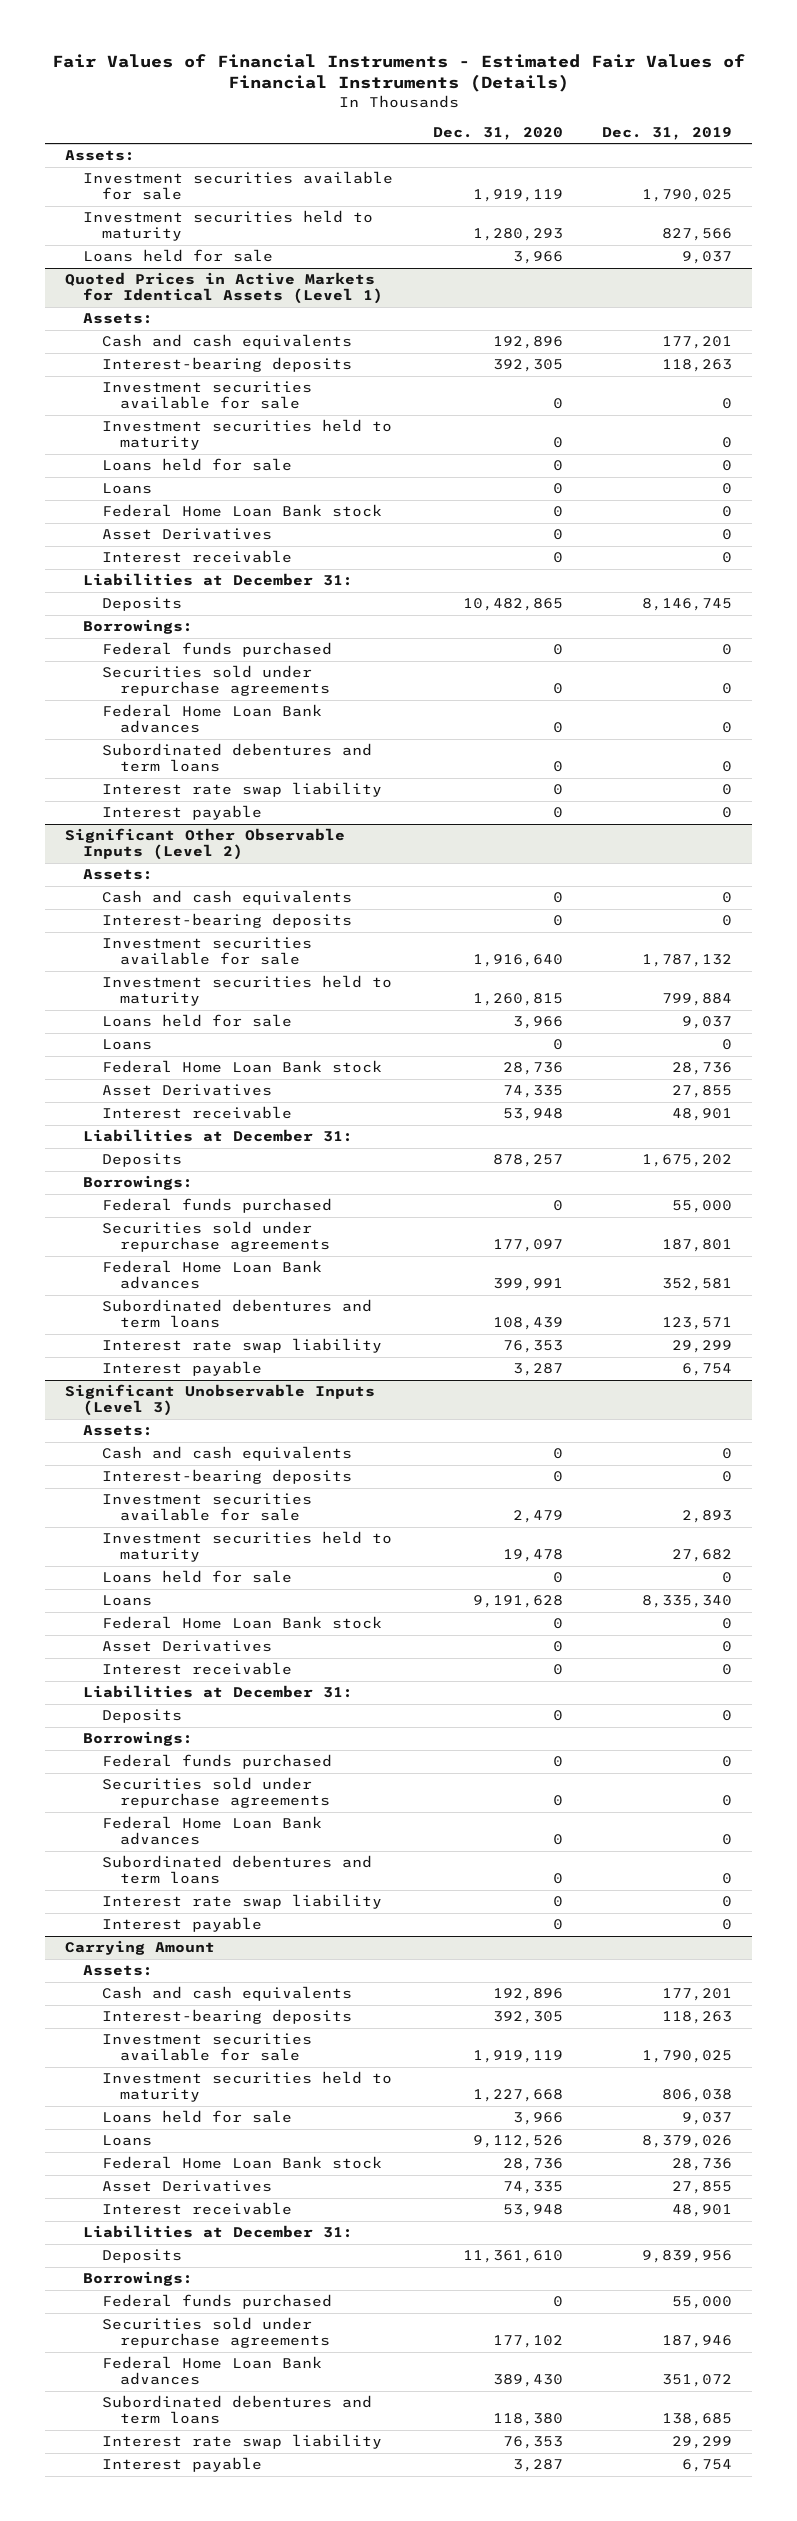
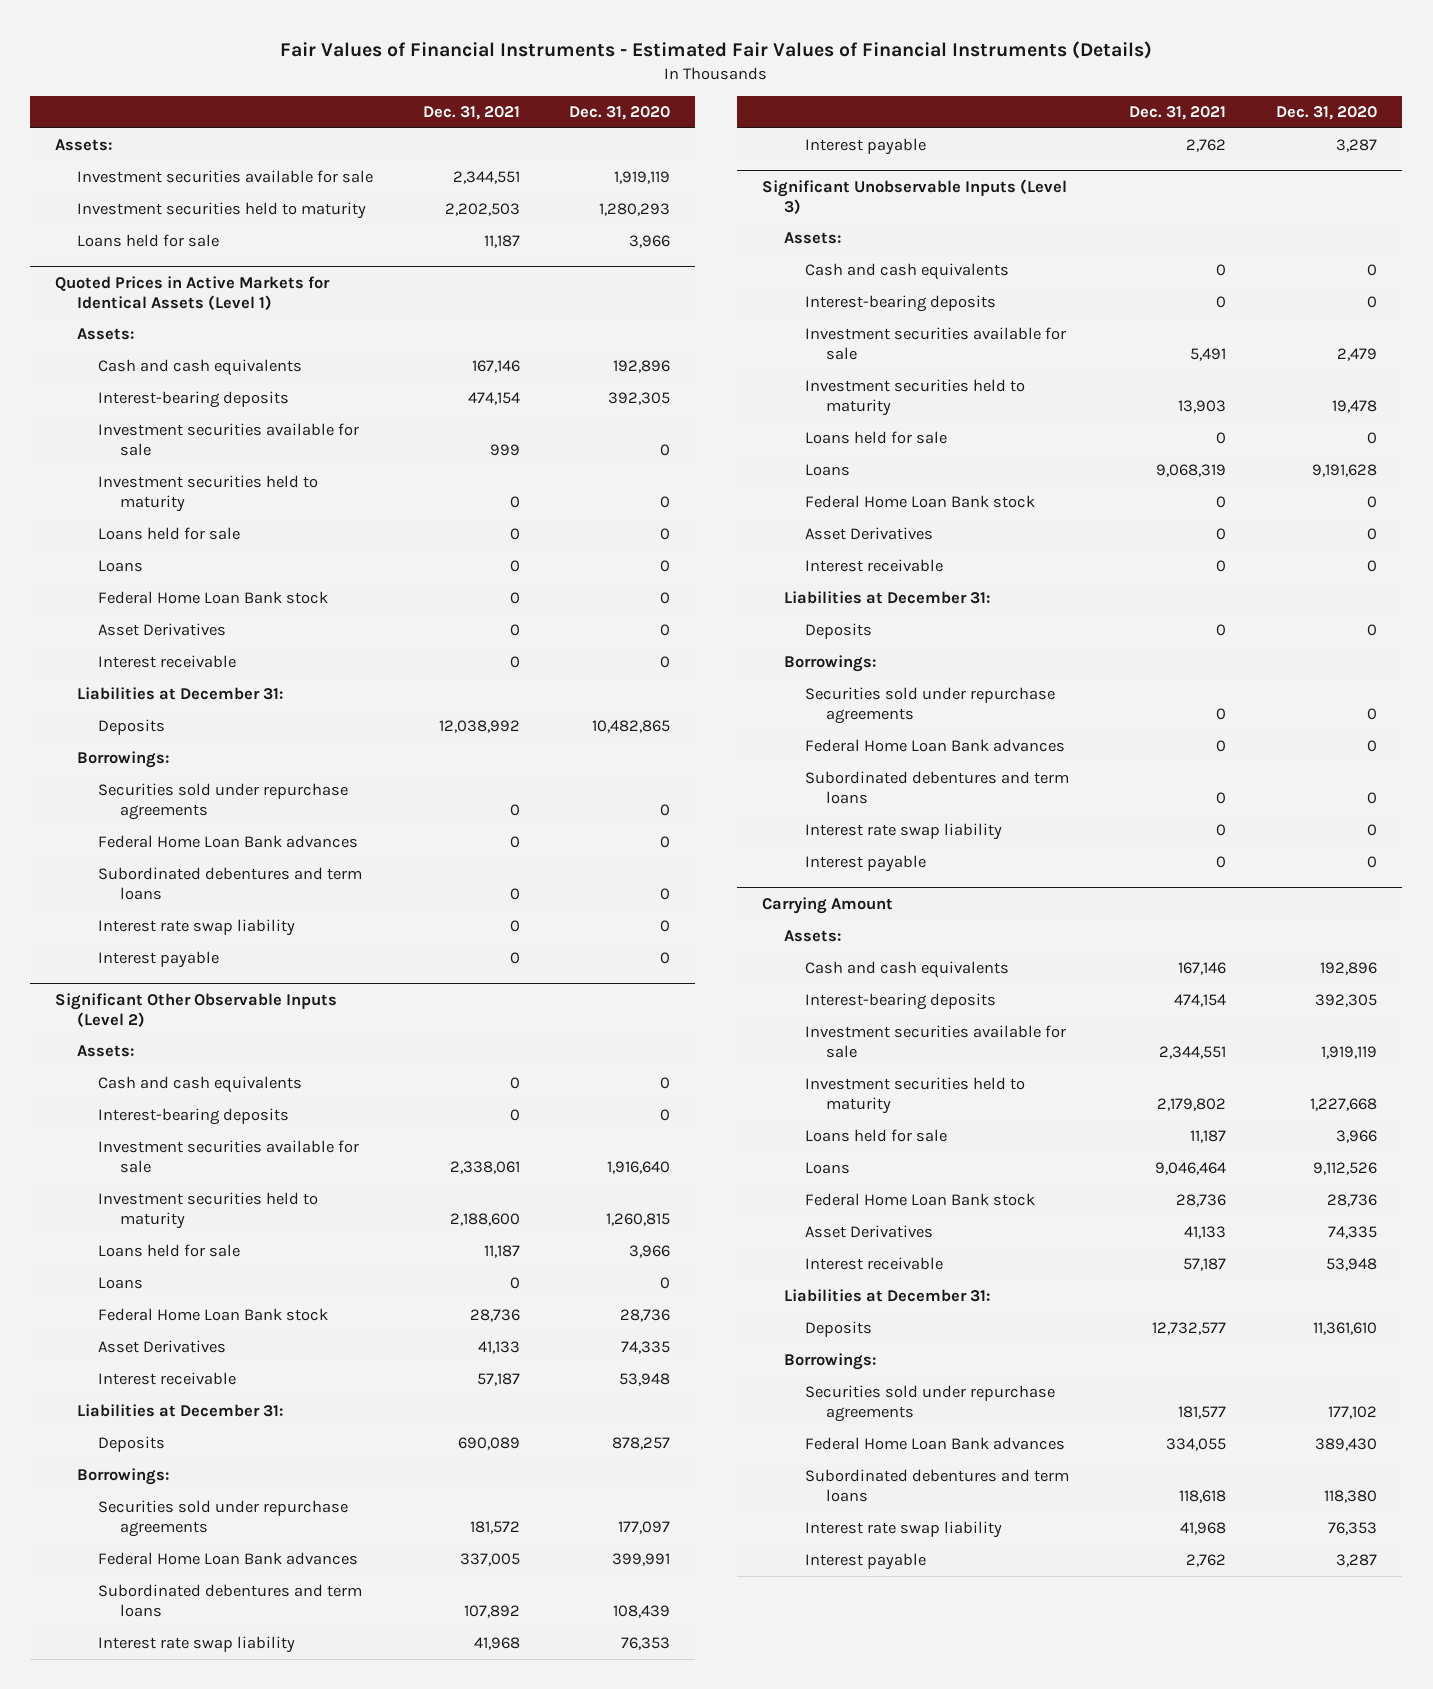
[602,126,733,140] Dec. 31, 2019 -> none
none -> [422,106,520,121] Dec. 31, 2021
[101,642,332,658] Federal funds purchased -> none
[101,1198,332,1214] Federal funds purchased -> none
[101,1754,332,1770] Federal funds purchased -> none
[101,2294,332,2310] Federal funds purchased -> none

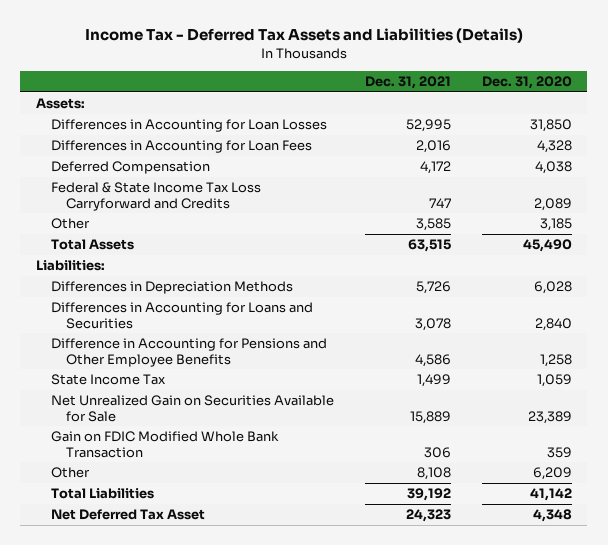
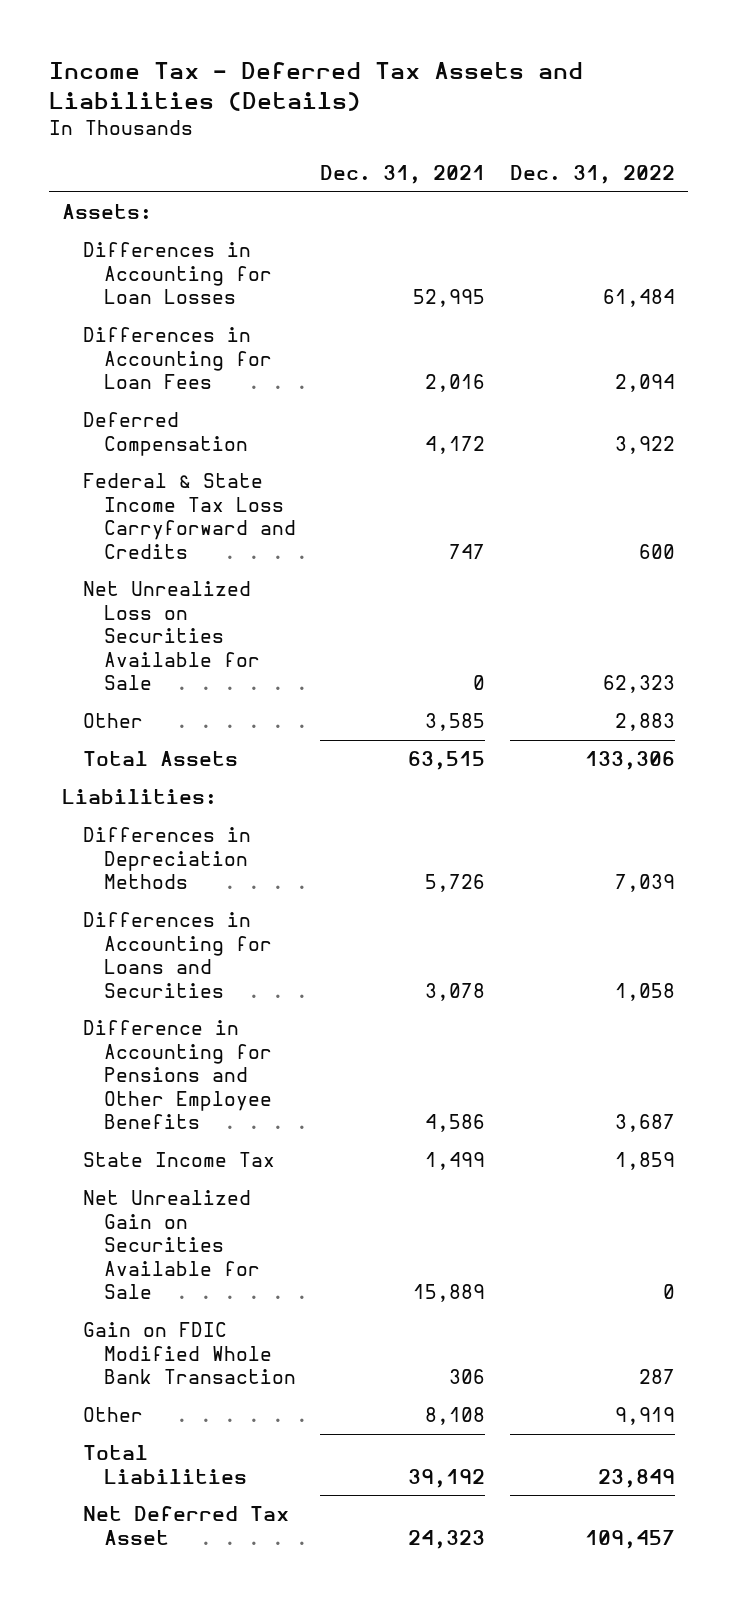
[481,75,572,89] Dec. 31, 2020 -> none
none -> [510,165,676,185] Dec. 31, 2022
none -> [82,581,260,691] Net Unrealized Loss on Securities Available for Sale

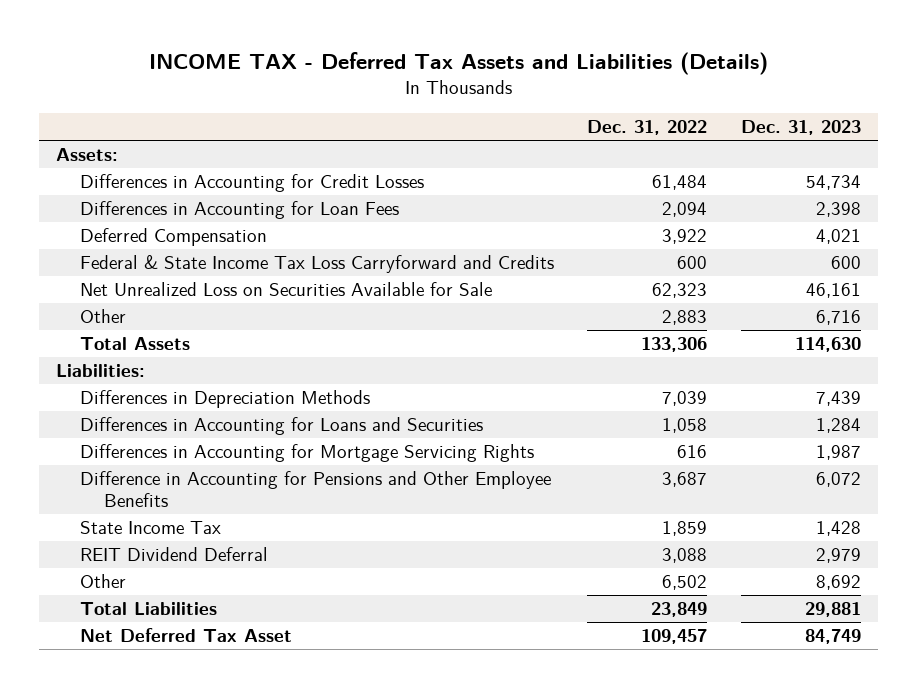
[49,62,584,111] Income Tax - Deferred Tax Assets and Liabilities (Details) -> [148,51,768,75] INCOME TAX - Deferred Tax Assets and Liabilities (Details)
[320,165,486,185] Dec. 31, 2021 -> none
none -> [741,120,862,136] Dec. 31, 2023
[82,242,272,305] Differences in Accounting for Loan Losses -> [79,174,424,193] Differences in Accounting for Credit Losses
none -> [79,444,534,463] Differences in Accounting for Mortgage Servicing Rights
[82,1190,260,1300] Net Unrealized Gain on Securities Available for Sale -> none
[82,1322,296,1385] Gain on FDIC Modified Whole Bank Transaction -> none
none -> [79,547,268,562] REIT Dividend Deferral
[615,1407,676,1426] 9,919 -> [662,575,708,591] 6,502

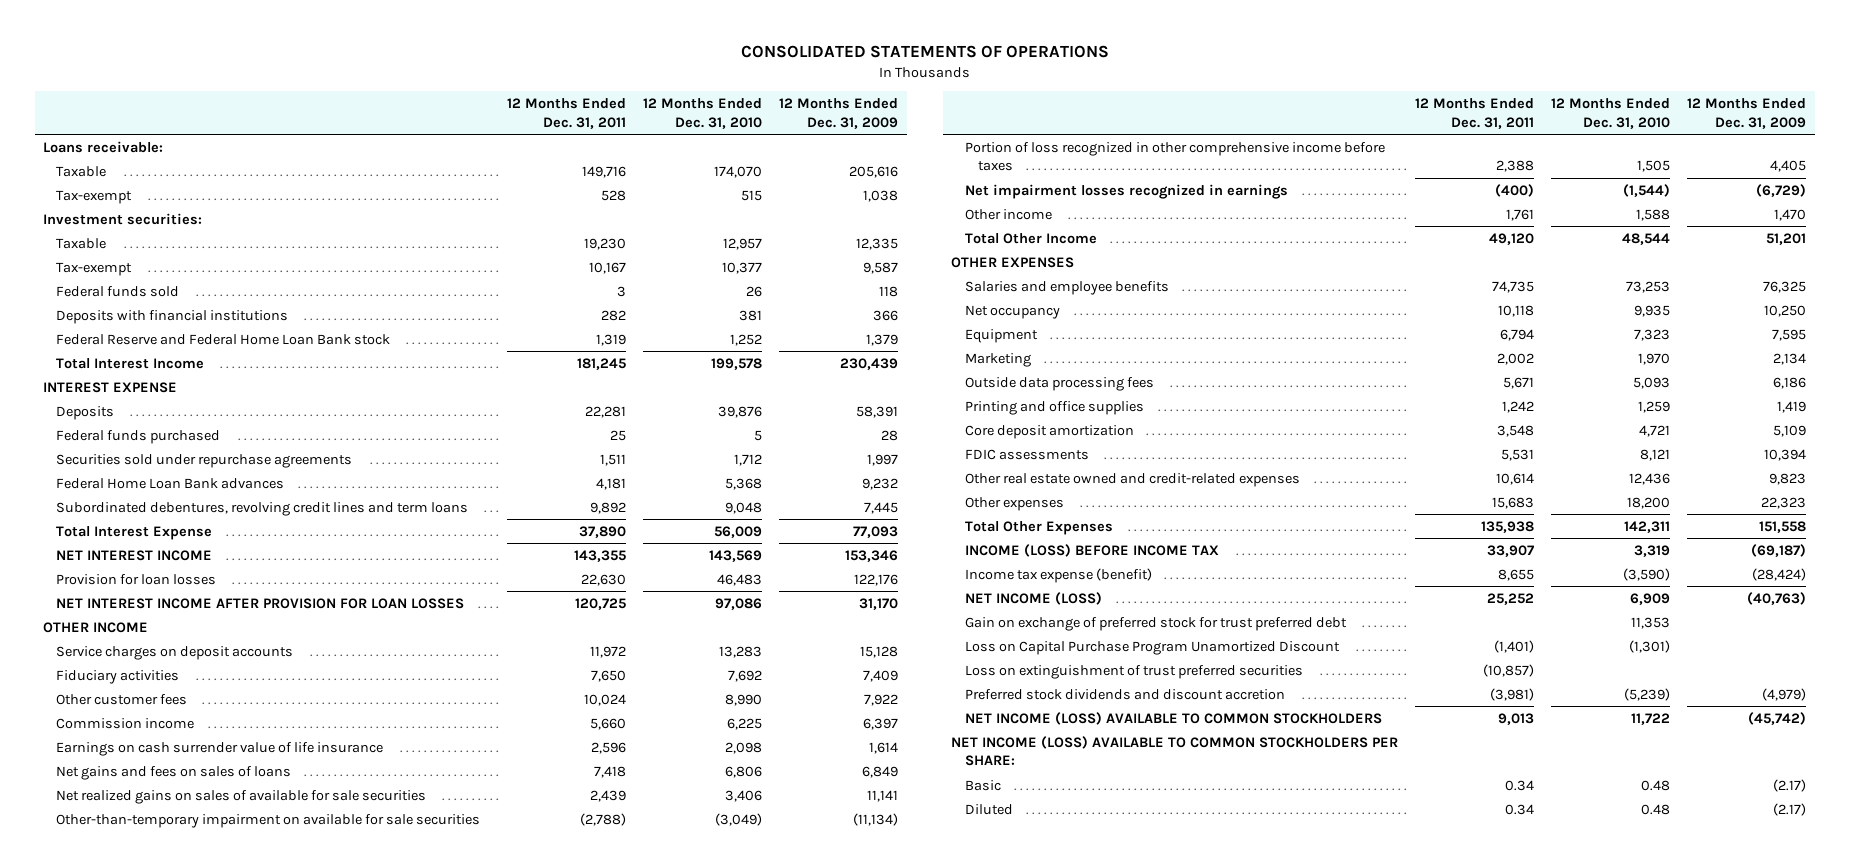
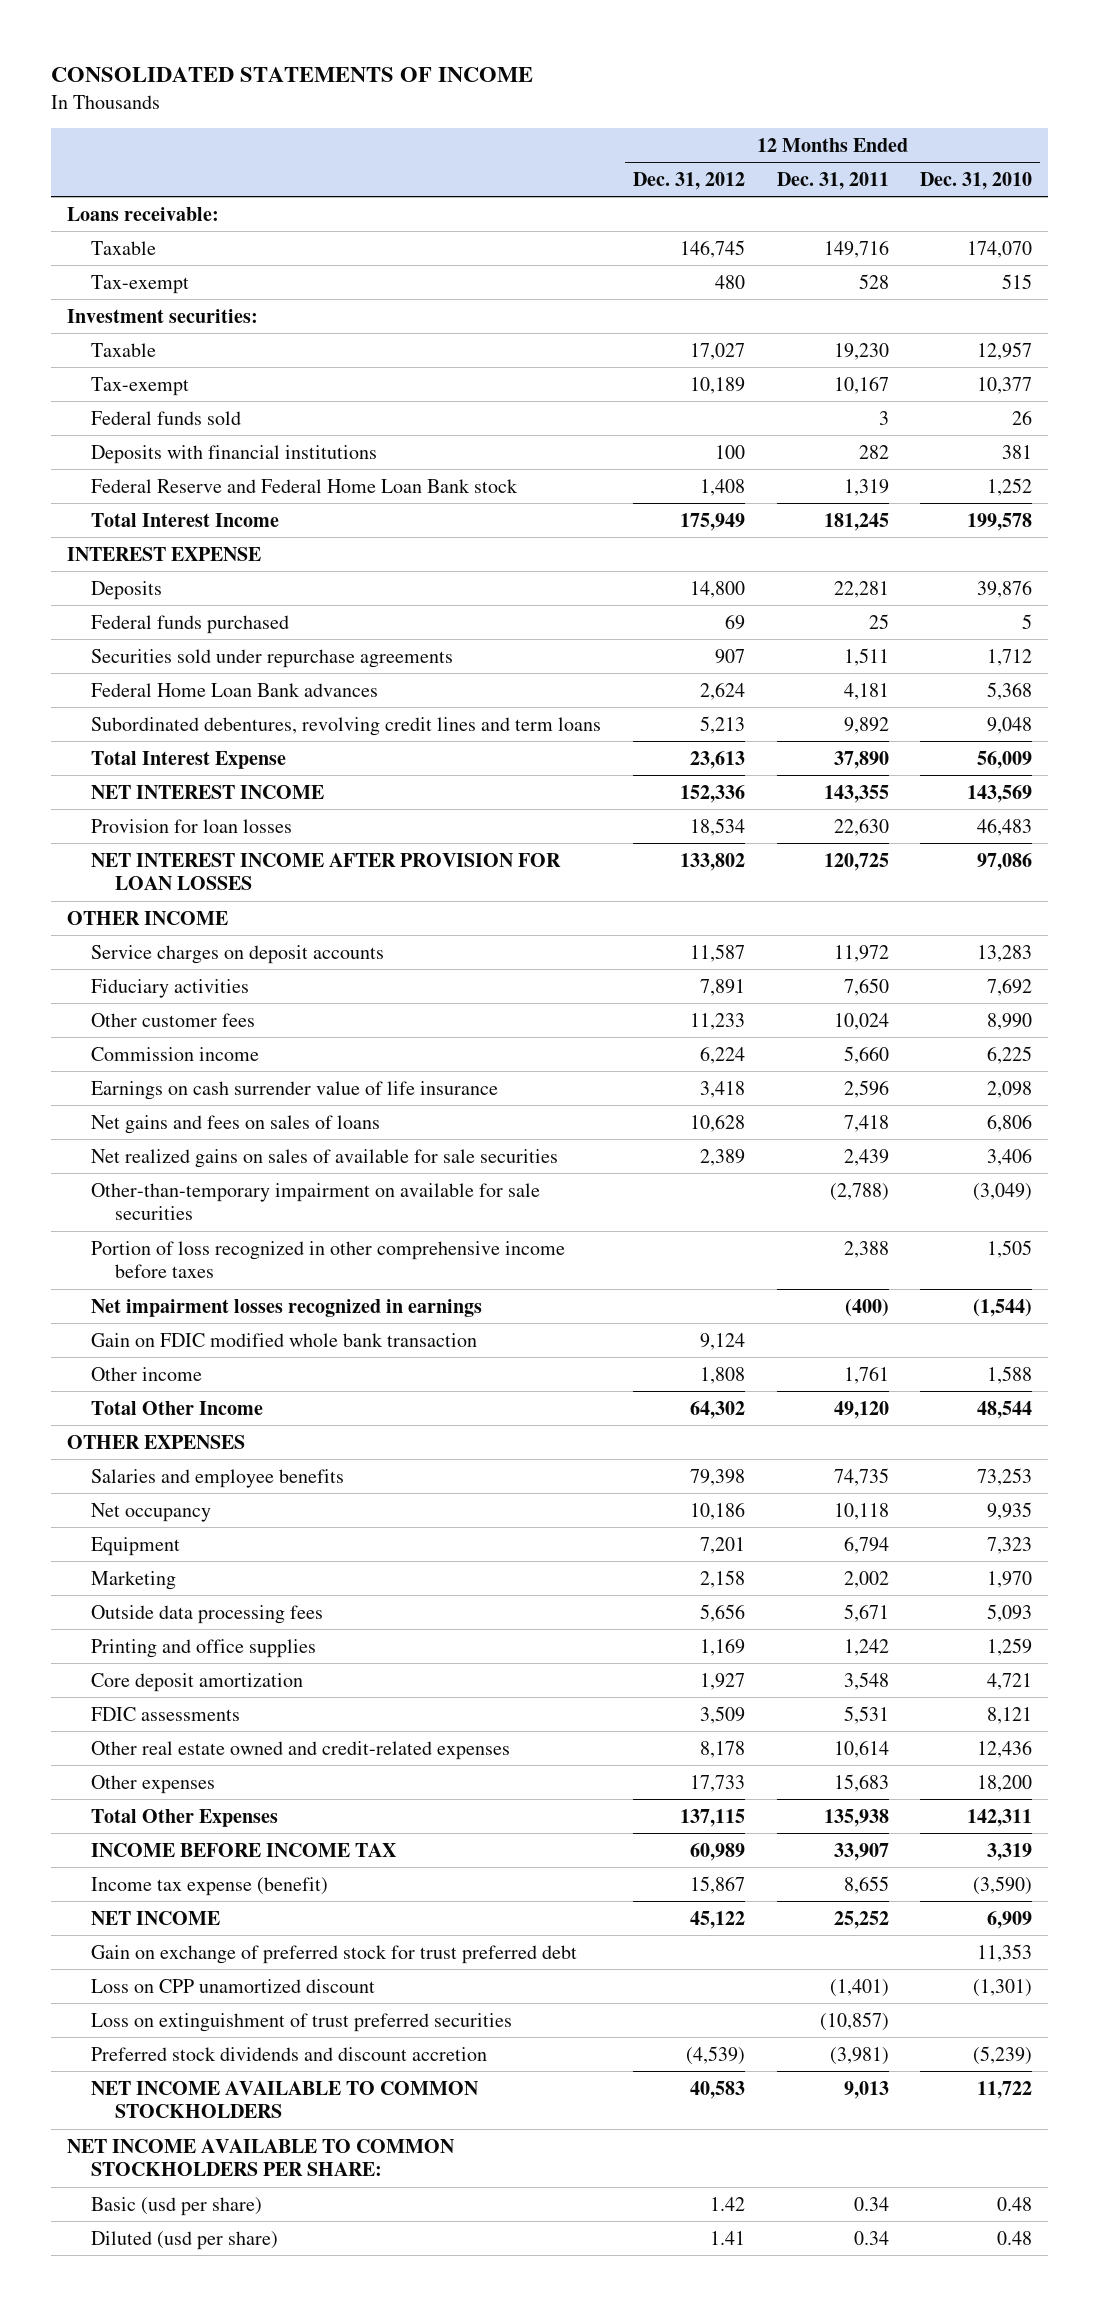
[740,45,1109,59] CONSOLIDATED STATEMENTS OF OPERATIONS -> [51,66,534,82] CONSOLIDATED STATEMENTS OF INCOME
[779,98,899,129] 12 Months Ended Dec. 31, 2009 -> none
none -> [632,171,745,190] Dec. 31, 2012
none -> [91,1332,478,1347] Gain on FDIC modified whole bank transaction
[964,543,1219,557] INCOME (LOSS) BEFORE INCOME TAX -> [91,1842,397,1857] INCOME BEFORE INCOME TAX
[964,591,1102,605] NET INCOME (LOSS) -> [91,1910,221,1925] NET INCOME
[964,640,1340,655] Loss on Capital Purchase Program Unamortized Discount -> [91,1978,376,1993] Loss on CPP unamortized discount
[964,711,1382,725] NET INCOME (LOSS) AVAILABLE TO COMMON STOCKHOLDERS -> [91,2080,480,2119] NET INCOME AVAILABLE TO COMMON STOCKHOLDERS
[951,735,1399,767] NET INCOME (LOSS) AVAILABLE TO COMMON STOCKHOLDERS PER SHARE: -> [66,2138,455,2177] NET INCOME AVAILABLE TO COMMON STOCKHOLDERS PER SHARE:
[964,779,1001,791] Basic -> [91,2196,263,2216] Basic (usd per share)
[964,803,1013,815] Diluted -> [91,2230,279,2250] Diluted (usd per share)

